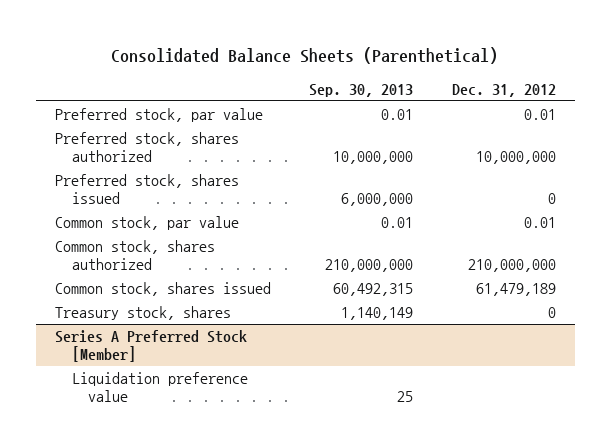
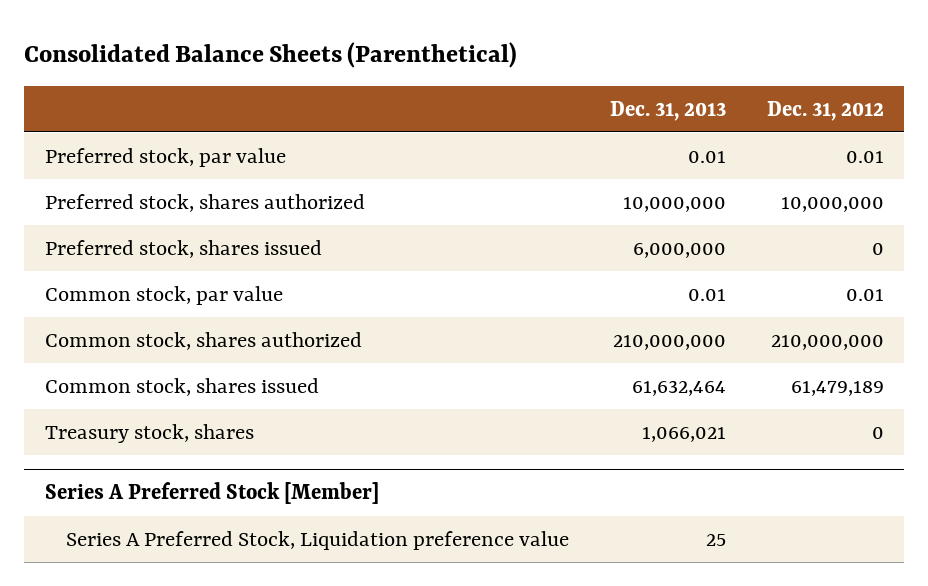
[309,83,414,97] Sep. 30, 2013 -> none
none -> [609,100,726,121] Dec. 31, 2013
[71,371,248,403] Liquidation preference value -> [65,530,569,550] Series A Preferred Stock, Liquidation preference value

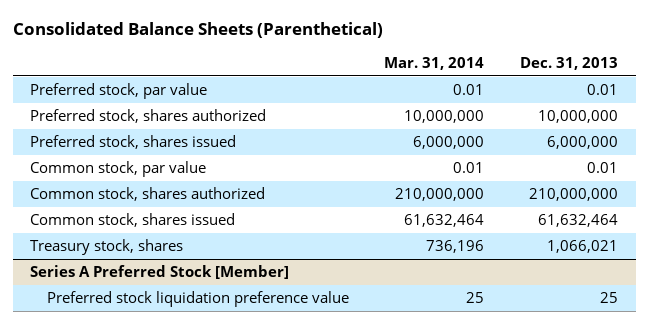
[766,100,884,121] Dec. 31, 2012 -> none
none -> [384,57,485,71] Mar. 31, 2014
[65,530,569,550] Series A Preferred Stock, Liquidation preference value -> [46,291,349,308] Preferred stock liquidation preference value

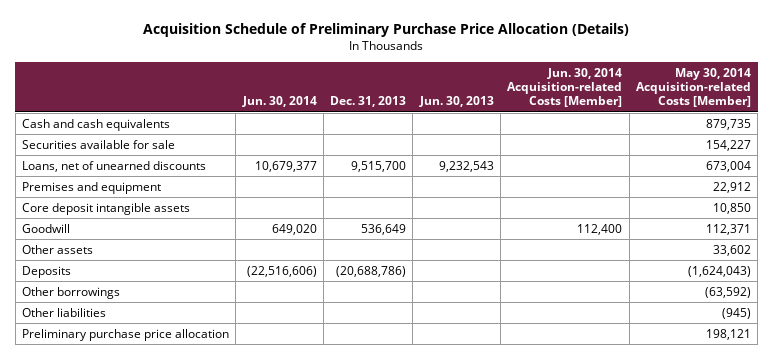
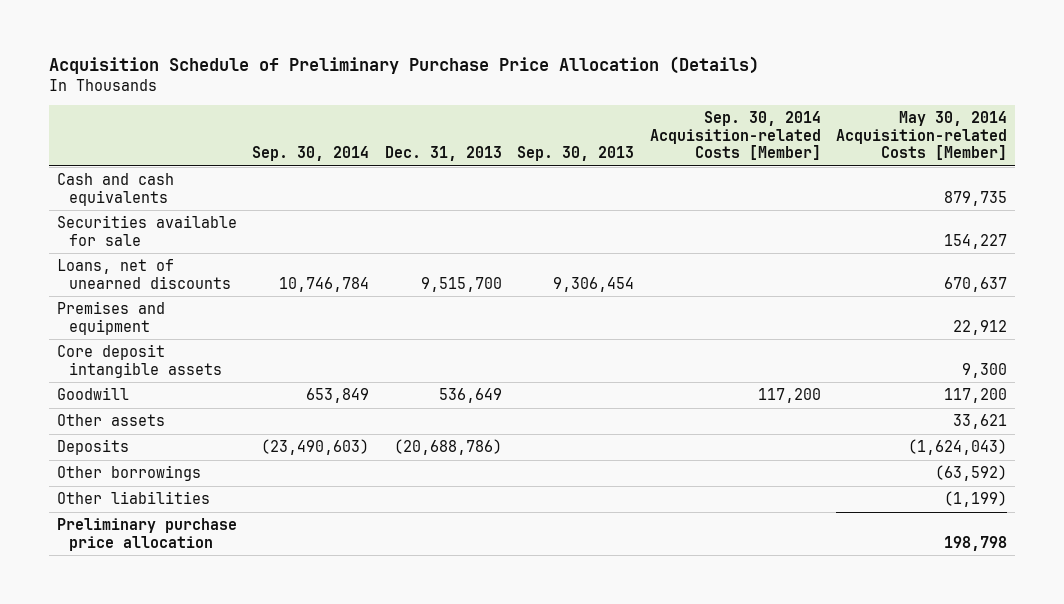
[241,96,317,108] Jun. 30, 2014 -> none
[418,96,494,108] Jun. 30, 2013 -> none
[507,68,623,108] Jun. 30, 2014 Acquisition-related Costs [Member] -> none
none -> [252,145,370,161] Sep. 30, 2014
none -> [517,145,635,161] Sep. 30, 2013
none -> [649,111,821,160] Sep. 30, 2014 Acquisition-related Costs [Member]
[705,160,751,172] 673,004 -> [944,276,1008,292] 670,637
[712,202,751,214] 10,850 -> [962,362,1008,378] 9,300
[705,223,751,235] 112,371 -> [944,388,1008,404] 117,200
[712,244,751,256] 33,602 -> [953,414,1008,430] 33,621
[721,307,751,319] (945) -> [944,491,1008,508] (1,199)
[705,328,751,340] 198,121 -> [944,535,1008,551] 198,798

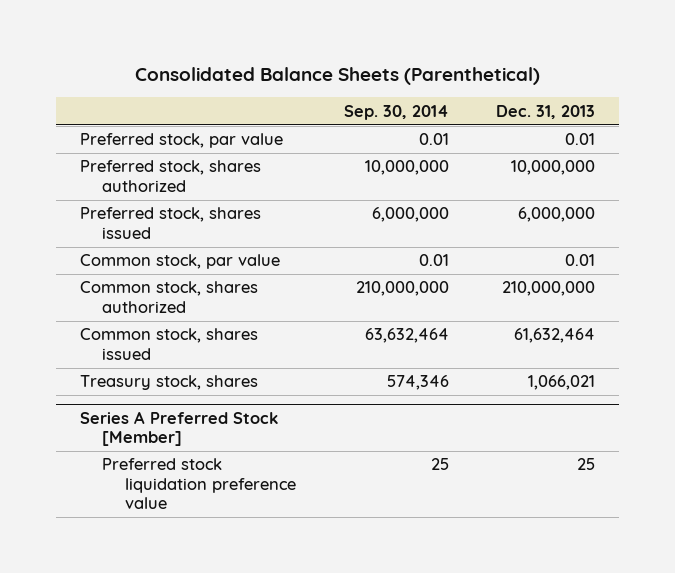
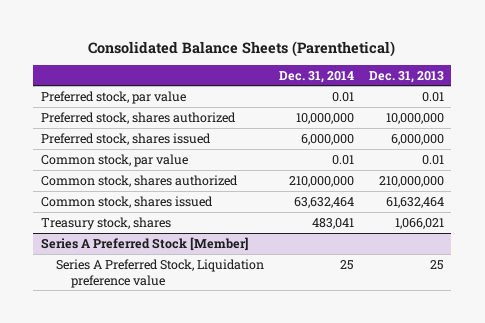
[343,104,449,120] Sep. 30, 2014 -> none
none -> [278,70,354,83] Dec. 31, 2014
[102,458,296,510] Preferred stock liquidation preference value -> [55,258,264,288] Series A Preferred Stock, Liquidation preference value

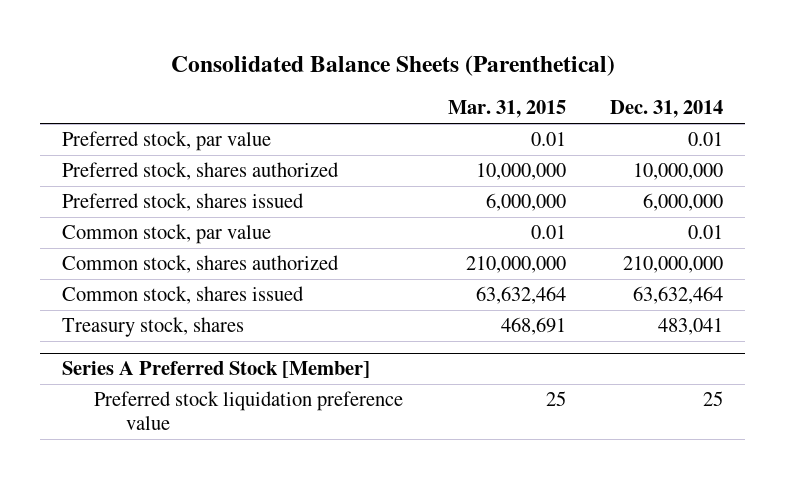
[368,70,444,83] Dec. 31, 2013 -> none
none -> [447,100,566,119] Mar. 31, 2015
[55,258,264,288] Series A Preferred Stock, Liquidation preference value -> [94,391,404,431] Preferred stock liquidation preference value

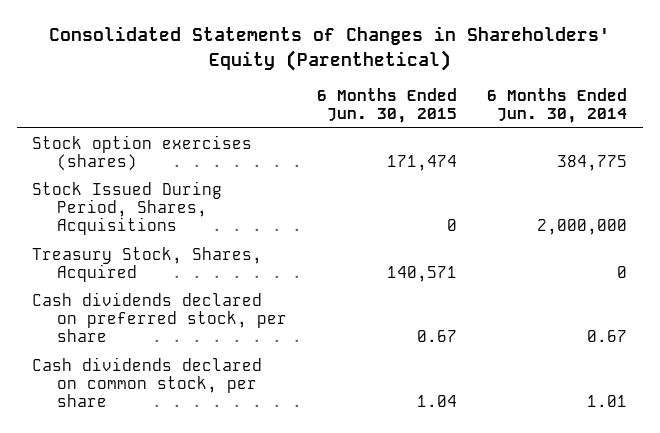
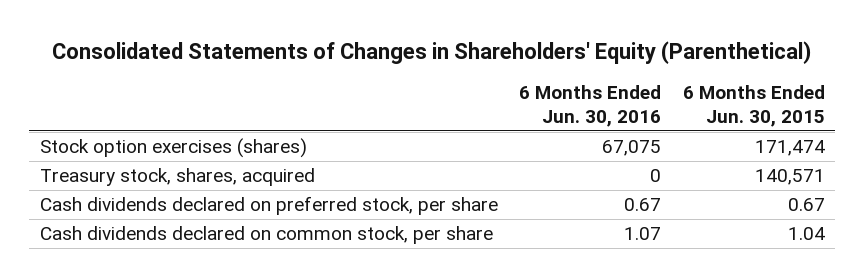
[487,88,628,124] 6 Months Ended Jun. 30, 2014 -> none
none -> [519,85,662,128] 6 Months Ended Jun. 30, 2016
[32,180,223,236] Stock Issued During Period, Shares, Acquisitions -> none
[32,246,263,282] Treasury Stock, Shares, Acquired -> [39,168,315,187] Treasury stock, shares, acquired

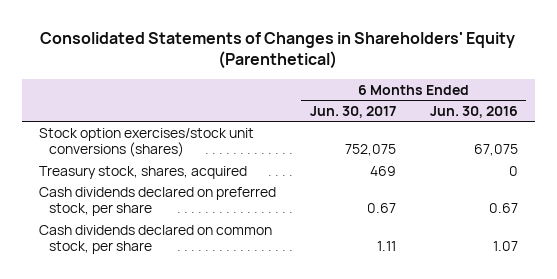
[682,85,825,128] 6 Months Ended Jun. 30, 2015 -> none
none -> [309,105,396,118] Jun. 30, 2017
[39,138,307,159] Stock option exercises (shares) -> [39,127,255,158] Stock option exercises/stock unit conversions (shares)

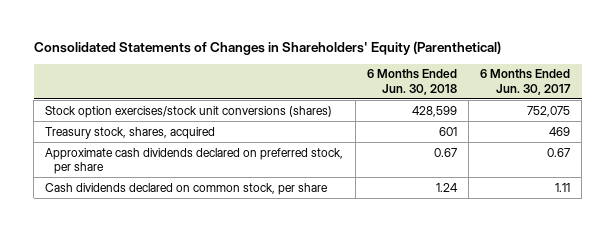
[429,105,518,118] Jun. 30, 2016 -> none
none -> [366,69,457,95] 6 Months Ended Jun. 30, 2018
[39,186,277,217] Cash dividends declared on preferred stock, per share -> [45,147,344,174] Approximate cash dividends declared on preferred stock, per share

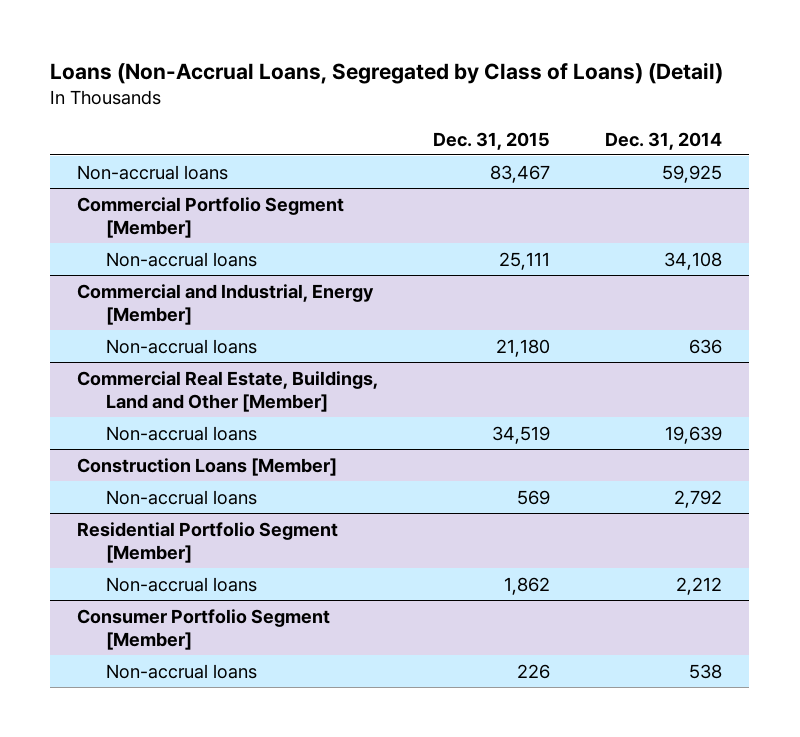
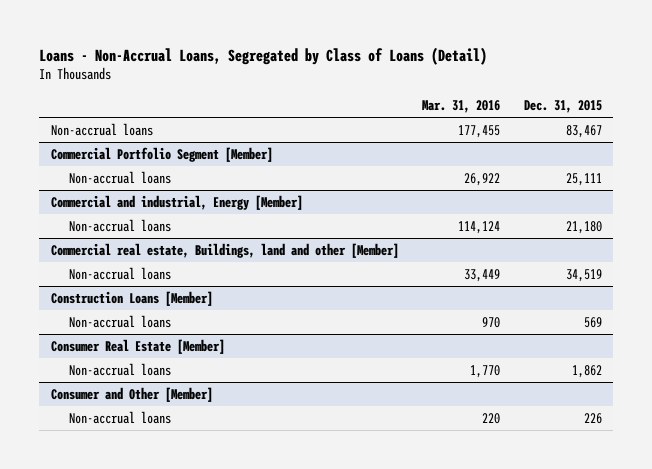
[50,62,724,85] Loans (Non-Accrual Loans, Segregated by Class of Loans) (Detail) -> [39,46,488,65] Loans - Non-Accrual Loans, Segregated by Class of Loans (Detail)
[605,131,723,150] Dec. 31, 2014 -> none
none -> [422,99,501,113] Mar. 31, 2016
[77,283,375,325] Commercial and Industrial, Energy [Member] -> [50,194,303,210] Commercial and industrial, Energy [Member]
[77,370,379,412] Commercial Real Estate, Buildings, Land and Other [Member] -> [50,242,399,258] Commercial real estate, Buildings, land and other [Member]
[77,521,339,563] Residential Portfolio Segment [Member] -> [50,338,225,354] Consumer Real Estate [Member]
[77,608,331,650] Consumer Portfolio Segment [Member] -> [50,386,213,402] Consumer and Other [Member]

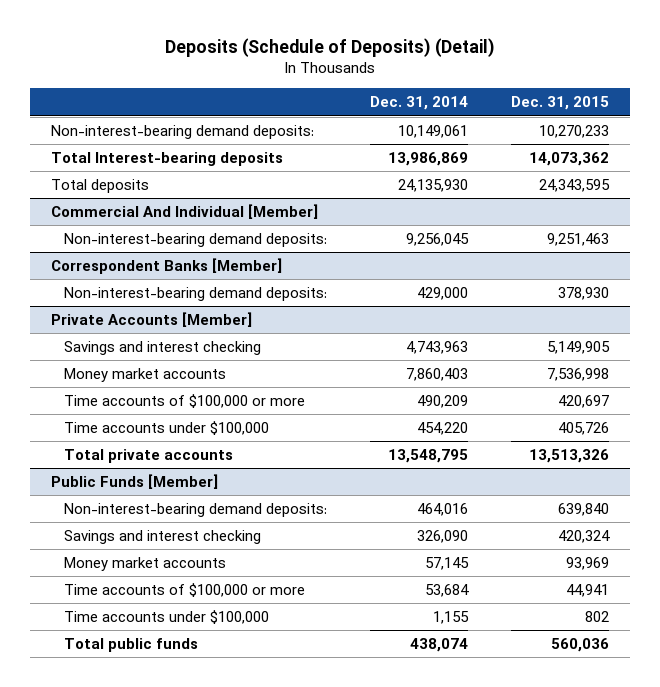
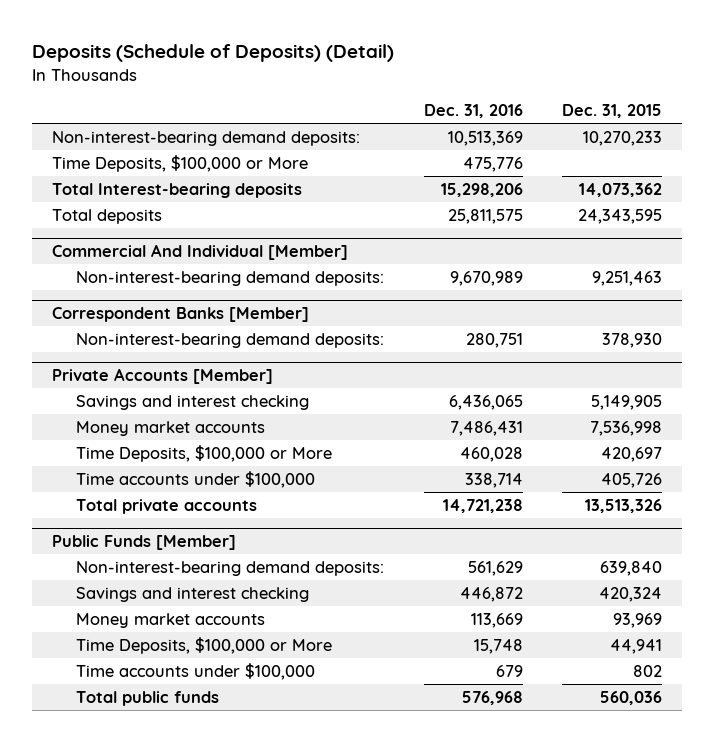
[370,96,469,111] Dec. 31, 2014 -> none
none -> [423,104,523,119] Dec. 31, 2016
none -> [51,154,308,172] Time Deposits, $100,000 or More
[64,393,306,408] Time accounts of $100,000 or more -> [76,444,333,462] Time Deposits, $100,000 or More
[64,582,306,597] Time accounts of $100,000 or more -> [76,636,333,654] Time Deposits, $100,000 or More

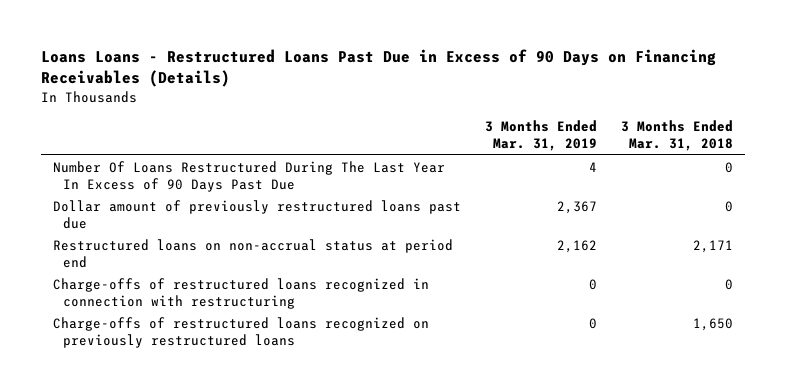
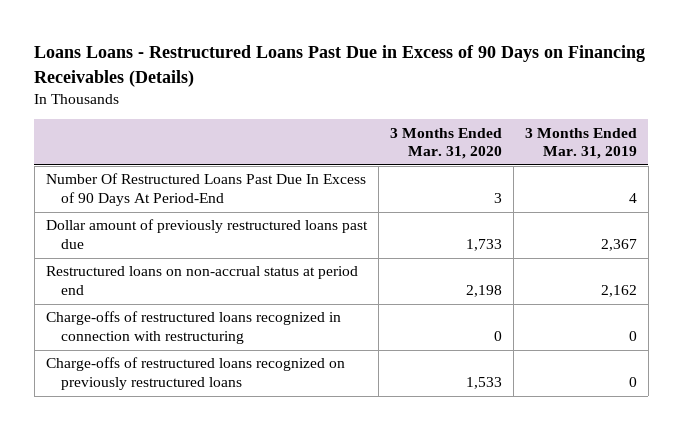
[620,120,733,152] 3 Months Ended Mar. 31, 2018 -> none
none -> [389,127,502,160] 3 Months Ended Mar. 31, 2020
[53,161,446,192] Number Of Loans Restructured During The Last Year In Excess of 90 Days Past Due -> [45,173,366,207] Number Of Restructured Loans Past Due In Excess of 90 Days At Period-End

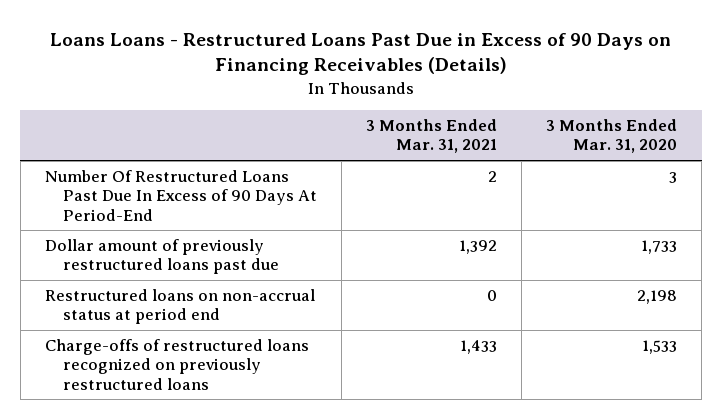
[524,127,637,160] 3 Months Ended Mar. 31, 2019 -> none
none -> [365,119,497,154] 3 Months Ended Mar. 31, 2021
[45,311,341,345] Charge-offs of restructured loans recognized in connection with restructuring -> none

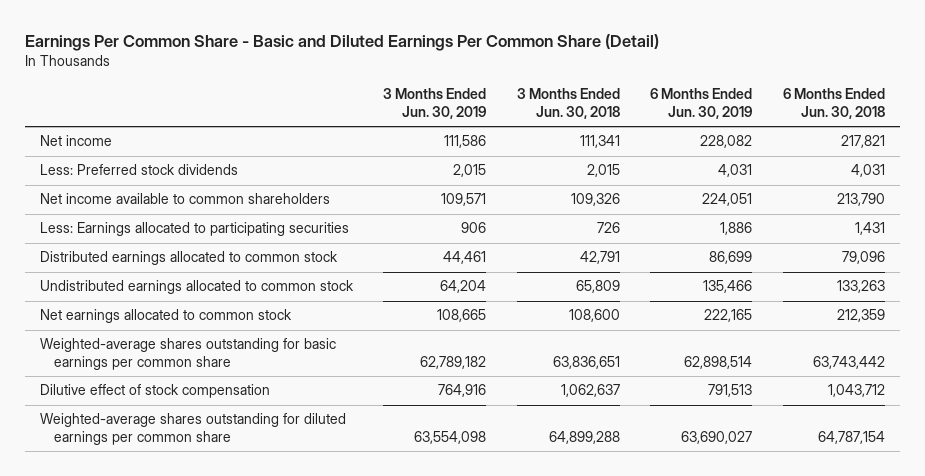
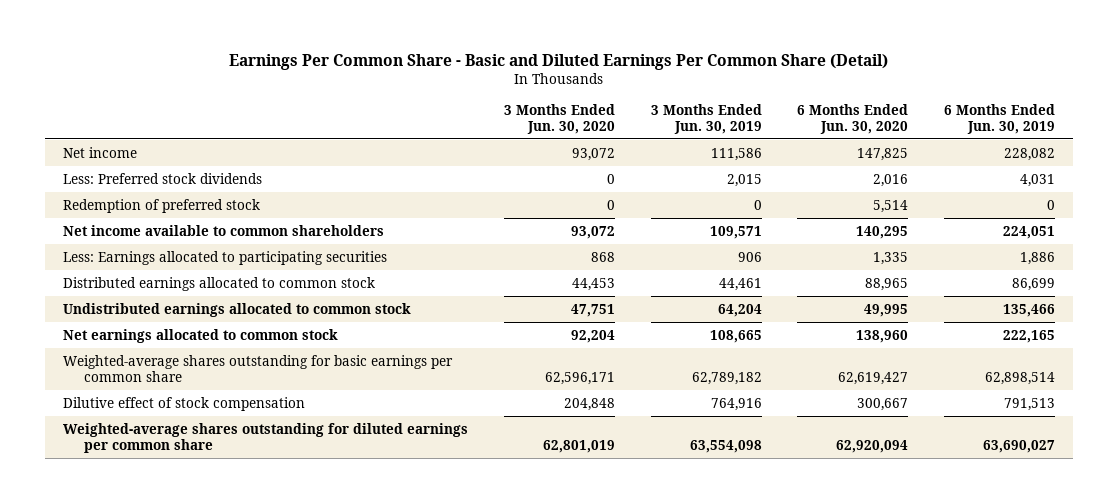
[516,88,620,120] 3 Months Ended Jun. 30, 2018 -> none
[782,88,885,120] 6 Months Ended Jun. 30, 2018 -> none
none -> [503,103,615,134] 3 Months Ended Jun. 30, 2020
none -> [797,103,909,134] 6 Months Ended Jun. 30, 2020
none -> [62,198,260,213] Redemption of preferred stock

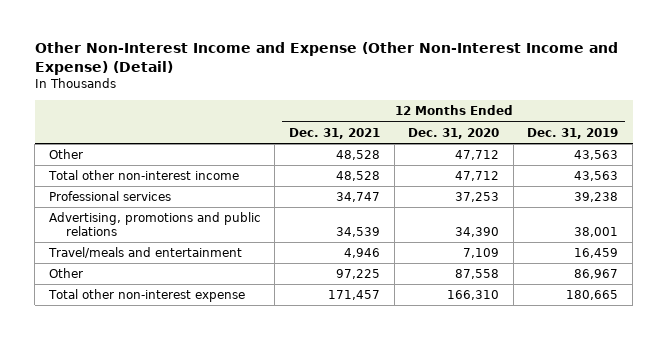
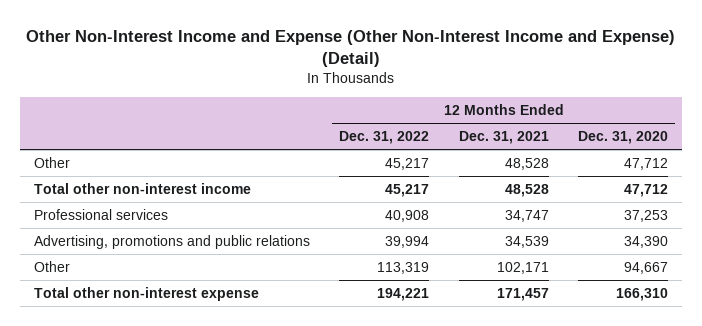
[527,127,619,139] Dec. 31, 2019 -> none
none -> [339,131,430,145] Dec. 31, 2022
[47,247,242,259] Travel/meals and entertainment -> none
[335,269,380,280] 97,225 -> [496,262,549,275] 102,171
[455,269,500,280] 87,558 -> [623,262,668,275] 94,667

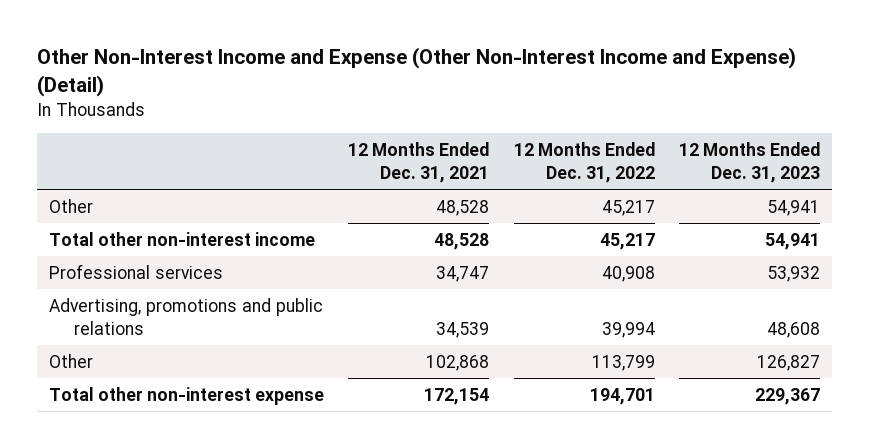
[577,131,668,145] Dec. 31, 2020 -> none
none -> [679,142,821,183] 12 Months Ended Dec. 31, 2023
[377,262,430,275] 113,319 -> [591,354,655,371] 113,799
[496,262,549,275] 102,171 -> [426,354,490,371] 102,868
[377,288,430,302] 194,221 -> [589,387,655,405] 194,701
[496,288,549,302] 171,457 -> [424,387,490,405] 172,154

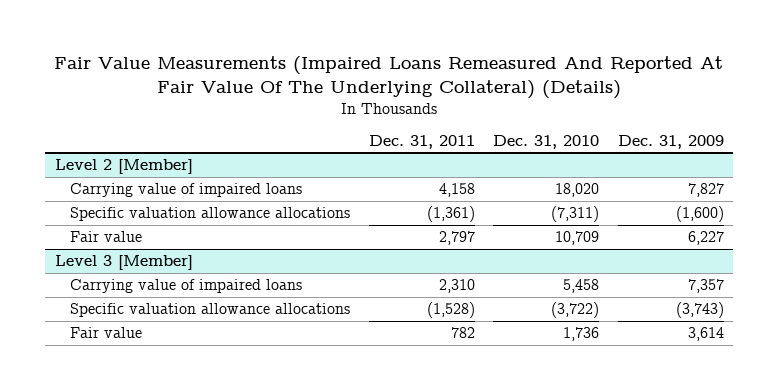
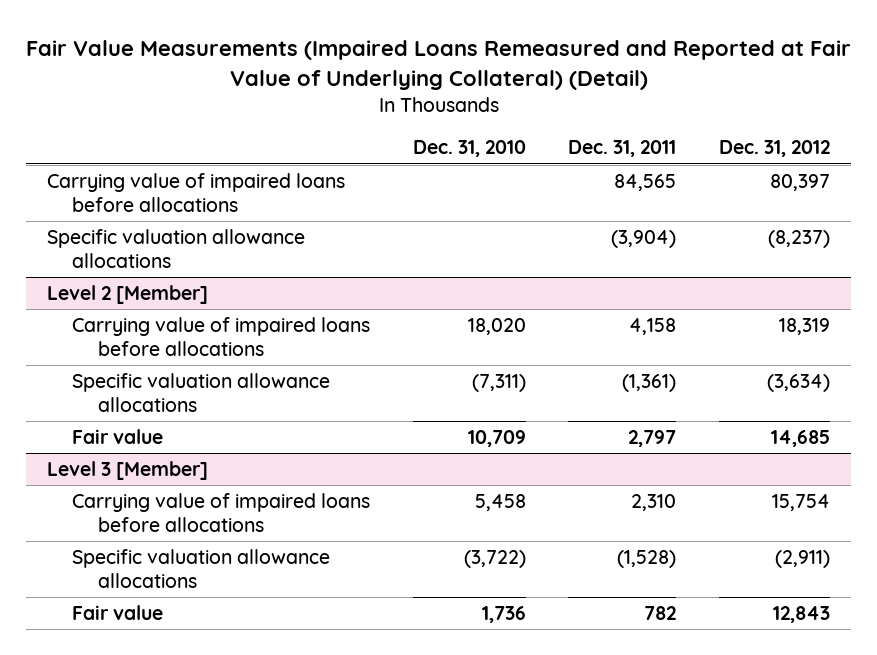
[54,56,724,99] Fair Value Measurements (Impaired Loans Remeasured And Reported At Fair Value Of The Underlying Collateral) (Details) -> [25,39,851,90] Fair Value Measurements (Impaired Loans Remeasured and Reported at Fair Value of Underlying Collateral) (Detail)
[617,134,724,149] Dec. 31, 2009 -> none
none -> [718,140,830,158] Dec. 31, 2012
none -> [47,173,346,213] Carrying value of impaired loans before allocations
none -> [47,229,306,269] Specific valuation allowance allocations
[70,183,303,198] Carrying value of impaired loans -> [72,317,371,357] Carrying value of impaired loans before allocations
[70,279,303,294] Carrying value of impaired loans -> [72,493,371,533] Carrying value of impaired loans before allocations

